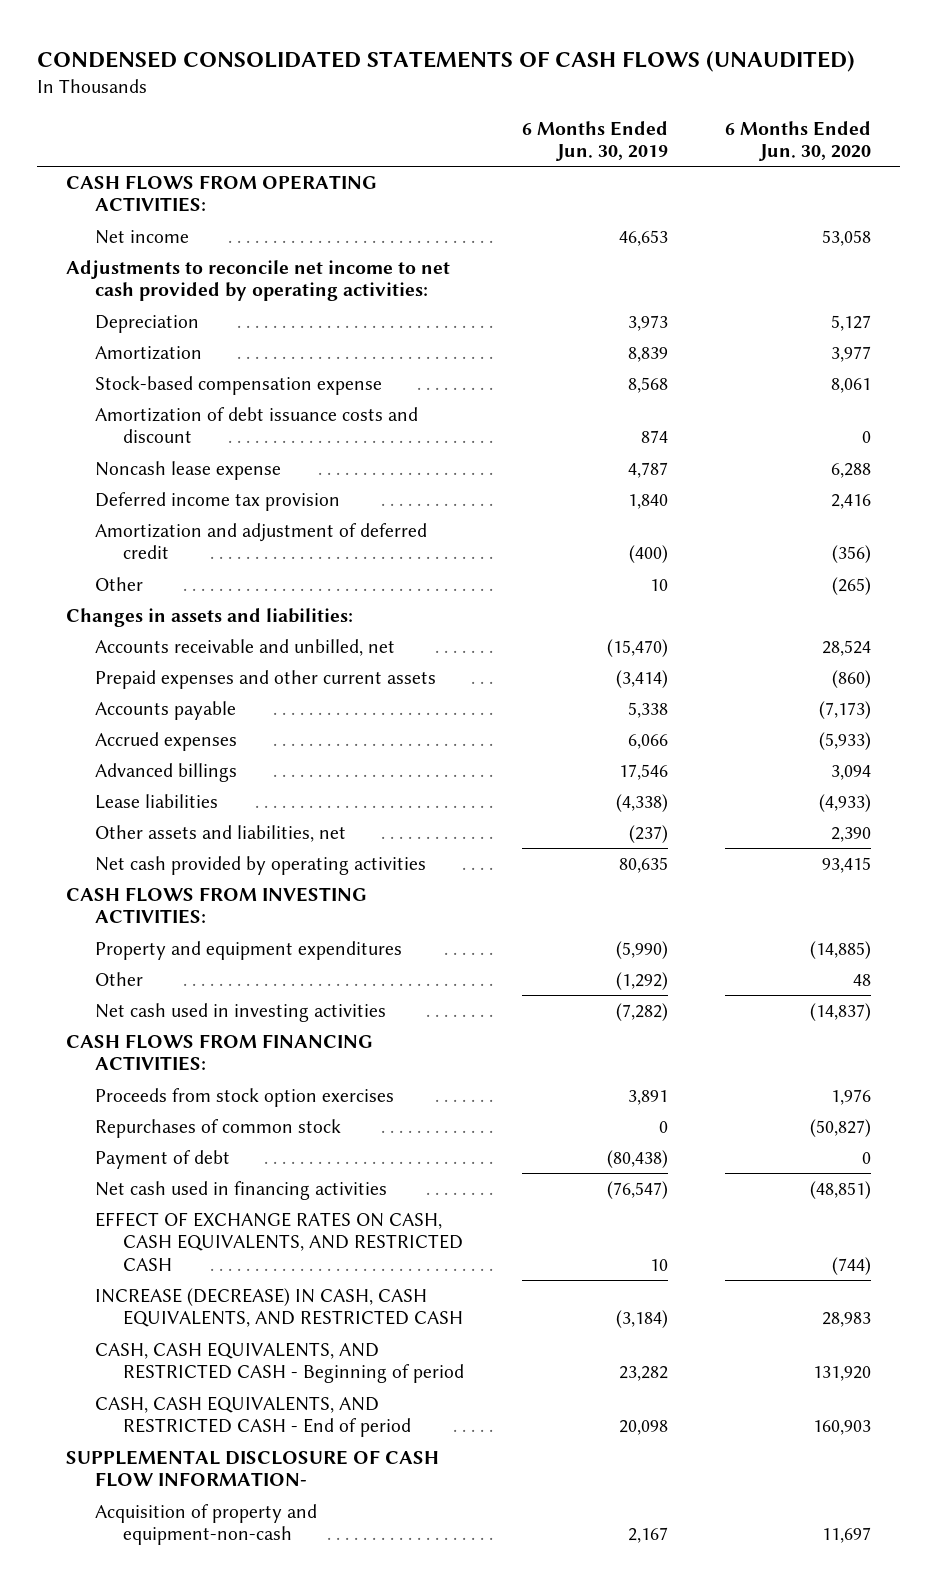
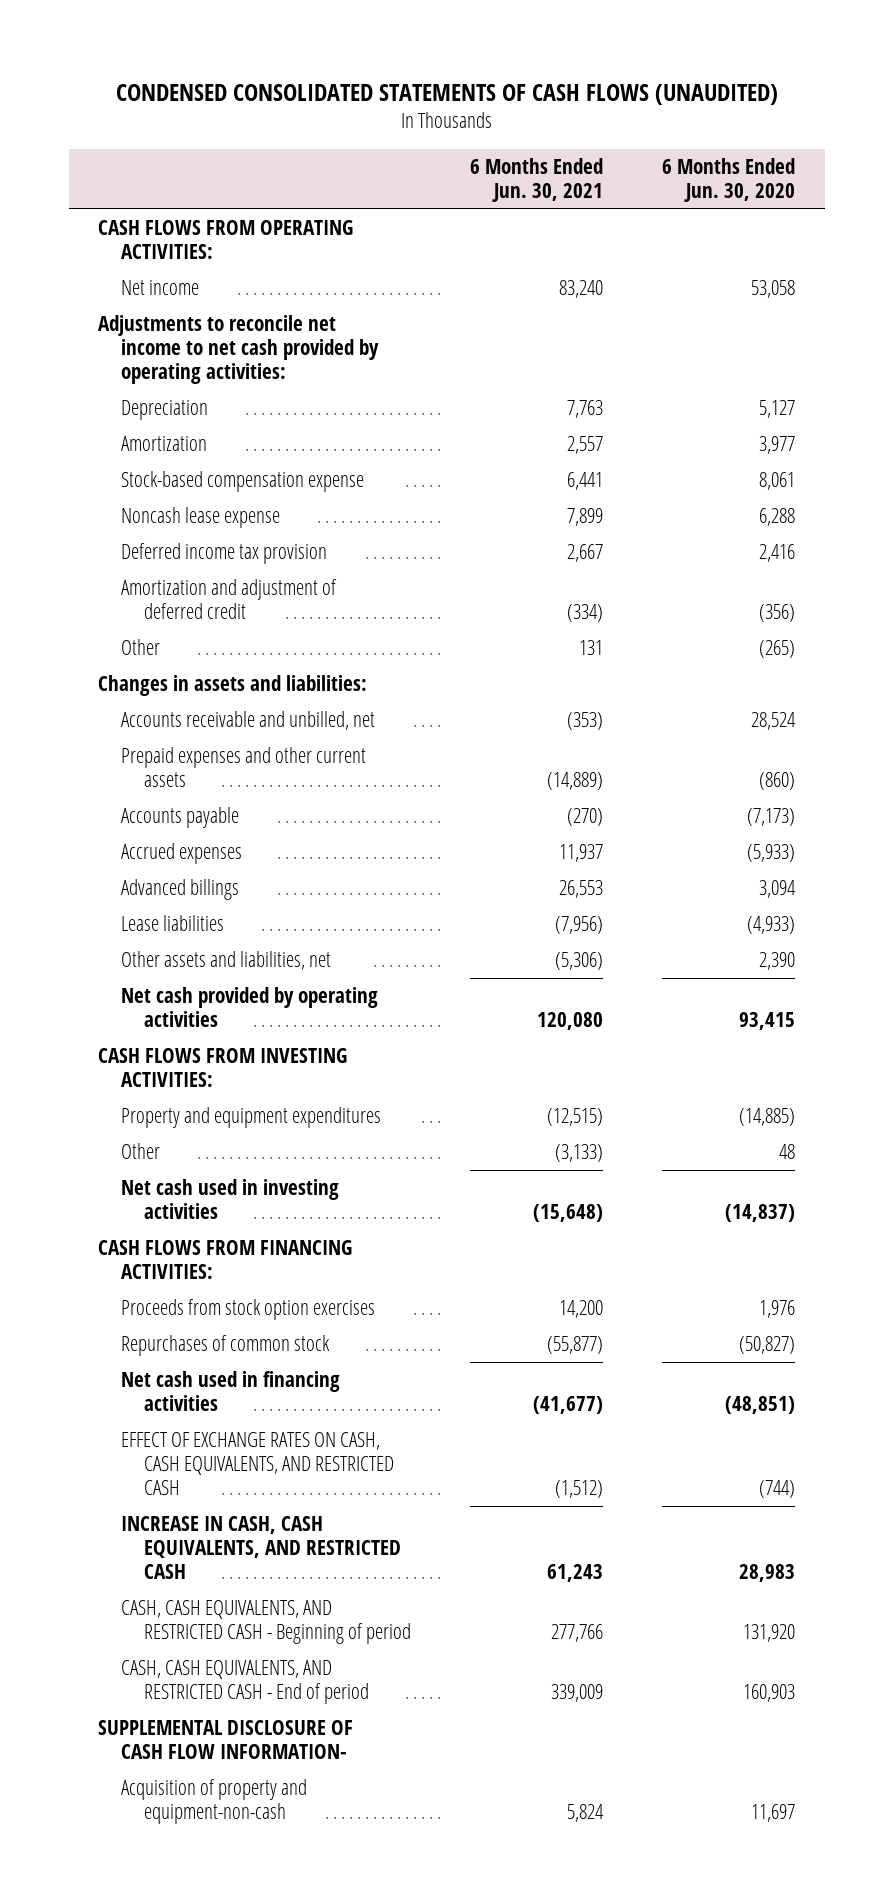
[521,120,668,162] 6 Months Ended Jun. 30, 2019 -> none
none -> [470,158,604,202] 6 Months Ended Jun. 30, 2021
[94,406,418,444] Amortization of debt issuance costs and discount -> none
[94,1149,230,1169] Payment of debt -> none
[94,1287,464,1328] INCREASE (DECREASE) IN CASH, CASH EQUIVALENTS, AND RESTRICTED CASH -> [121,1516,401,1579] INCREASE IN CASH, CASH EQUIVALENTS, AND RESTRICTED CASH

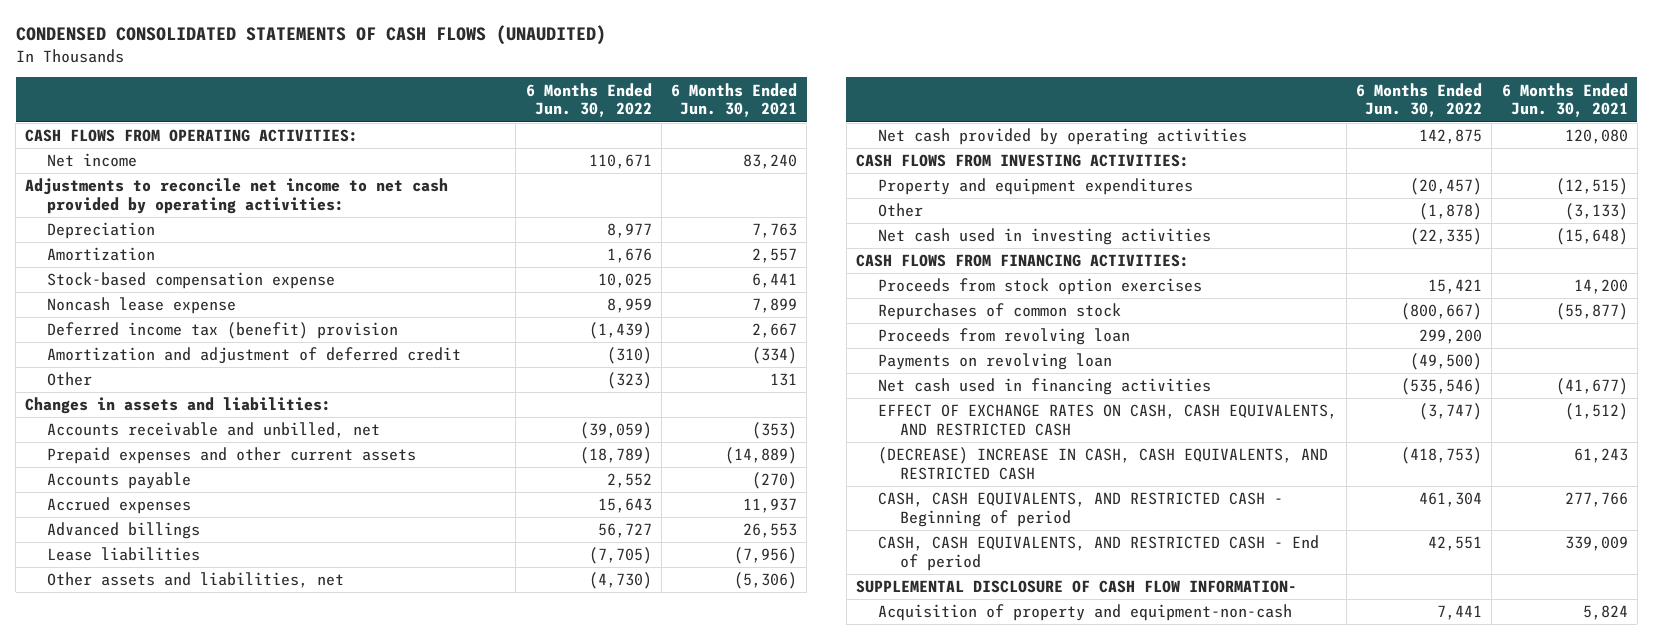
[662,158,796,202] 6 Months Ended Jun. 30, 2020 -> none
none -> [525,82,652,118] 6 Months Ended Jun. 30, 2022
[121,543,328,565] Deferred income tax provision -> [47,322,399,340] Deferred income tax (benefit) provision
none -> [877,328,1130,346] Proceeds from revolving loan
none -> [877,353,1112,371] Payments on revolving loan
[121,1516,401,1579] INCREASE IN CASH, CASH EQUIVALENTS, AND RESTRICTED CASH -> [877,447,1328,481] (DECREASE) INCREASE IN CASH, CASH EQUIVALENTS, AND RESTRICTED CASH

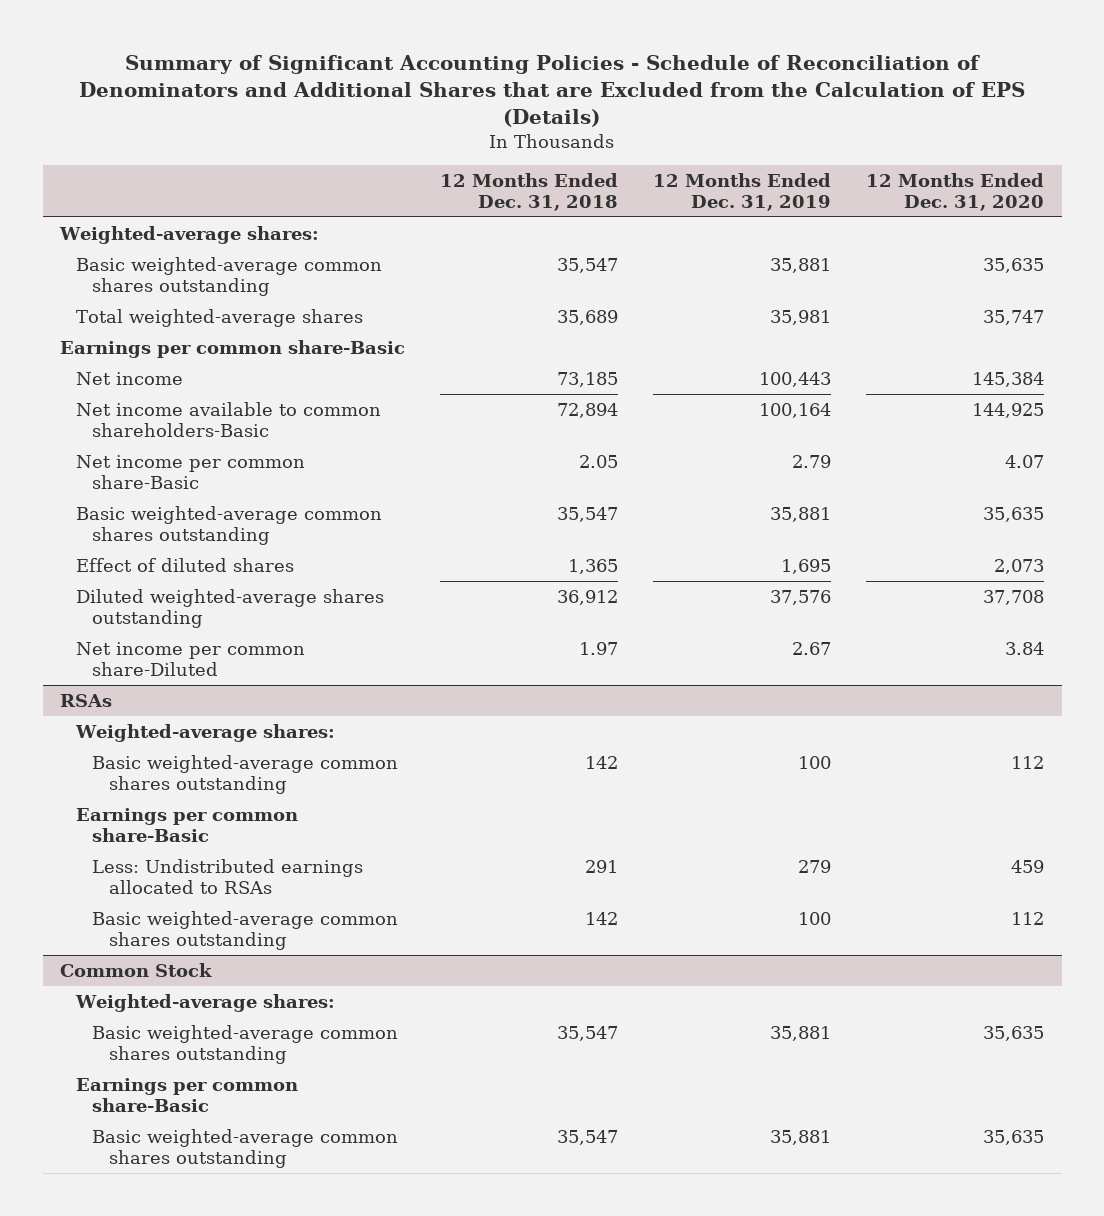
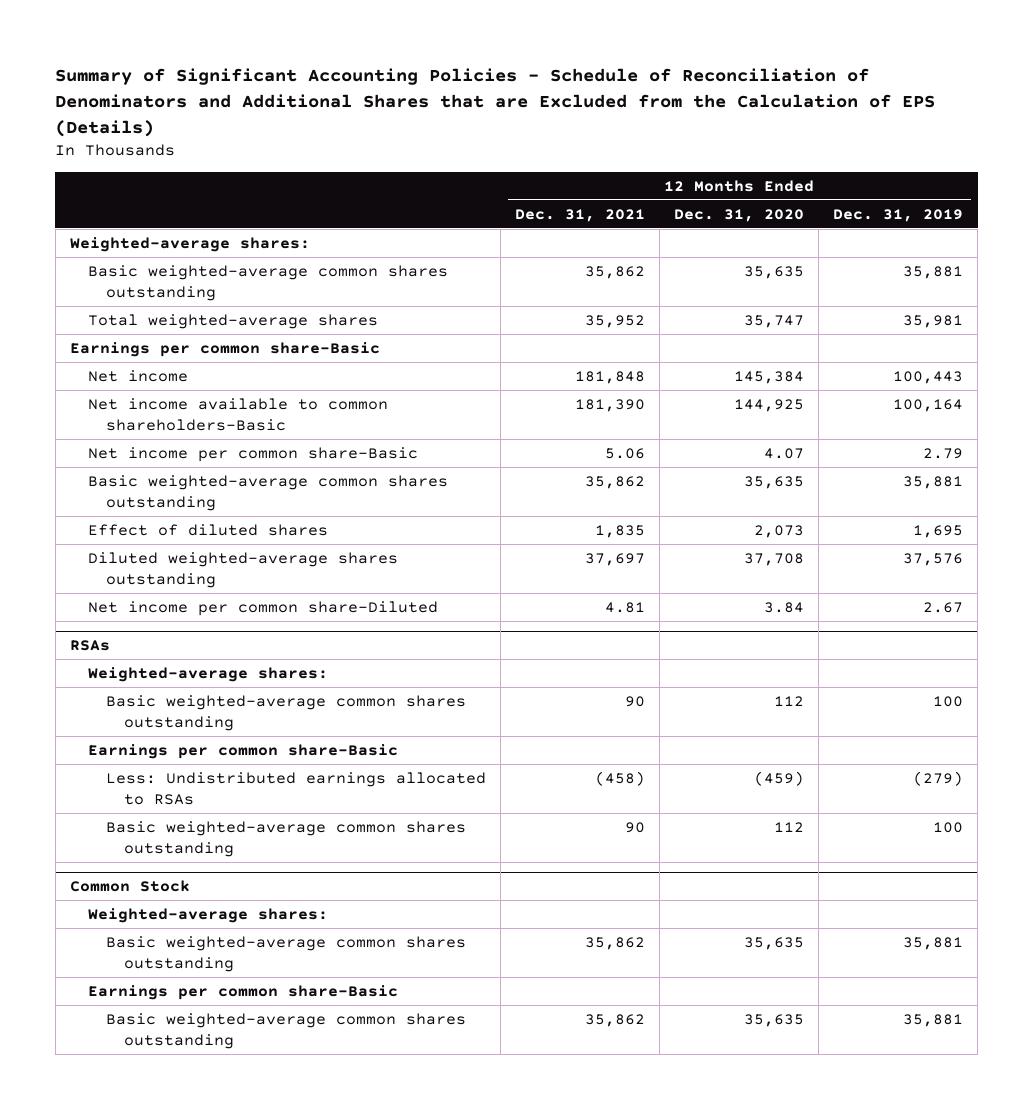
[440,173,619,211] 12 Months Ended Dec. 31, 2018 -> none
none -> [514,208,645,222] Dec. 31, 2021
[798,859,832,873] 279 -> [913,770,964,786] (279)
[1011,859,1045,873] 459 -> [754,770,805,786] (459)

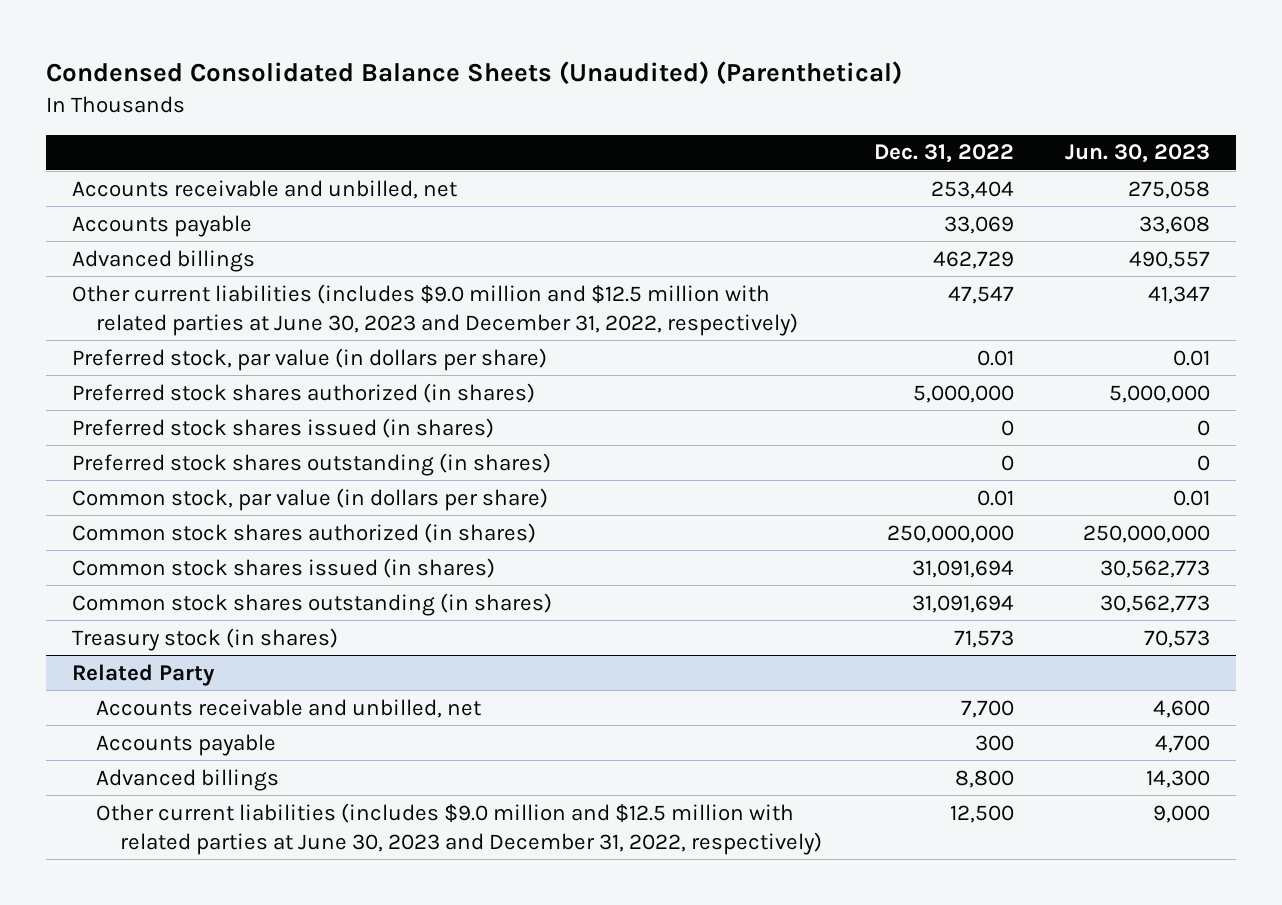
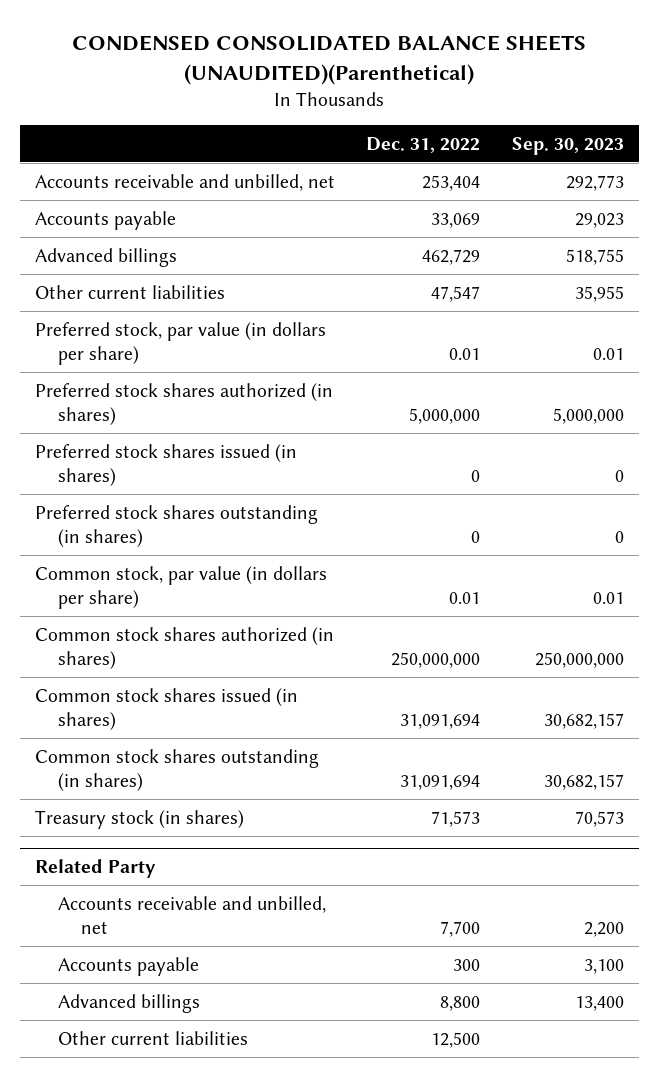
[45,61,902,86] Condensed Consolidated Balance Sheets (Unaudited) (Parenthetical) -> [72,34,587,85] CONDENSED CONSOLIDATED BALANCE SHEETS (UNAUDITED)(Parenthetical)
[1065,144,1211,164] Jun. 30, 2023 -> none
none -> [511,136,624,155] Sep. 30, 2023
[71,283,798,336] Other current liabilities (includes $9.0 million and $12.5 million with related parties at June 30, 2023 and December 31, 2022, respectively) -> [35,284,226,299] Other current liabilities
[95,802,822,855] Other current liabilities (includes $9.0 million and $12.5 million with related parties at June 30, 2023 and December 31, 2022, respectively) -> [58,1030,249,1045] Other current liabilities

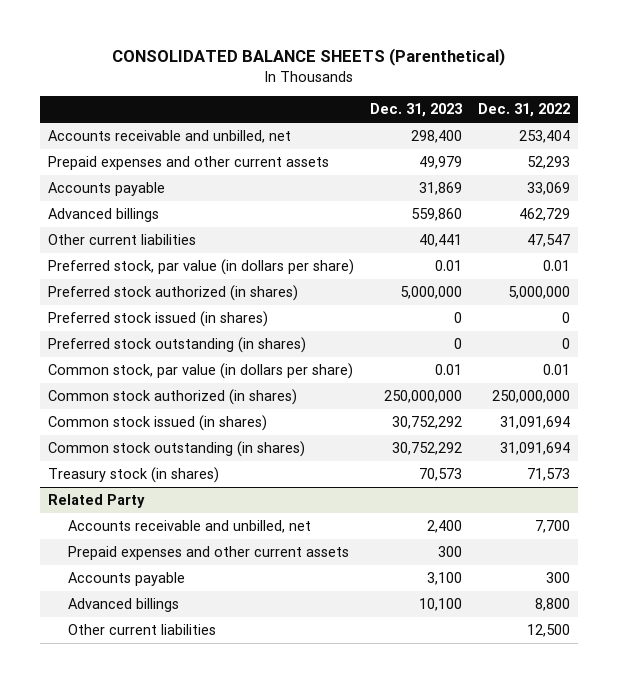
[72,34,587,85] CONDENSED CONSOLIDATED BALANCE SHEETS (UNAUDITED)(Parenthetical) -> [111,48,505,67] CONSOLIDATED BALANCE SHEETS (Parenthetical)
[511,136,624,155] Sep. 30, 2023 -> none
none -> [369,103,462,118] Dec. 31, 2023
none -> [47,156,329,171] Prepaid expenses and other current assets
[35,382,334,425] Preferred stock shares authorized (in shares) -> [47,285,298,302] Preferred stock authorized (in shares)
[35,443,298,486] Preferred stock shares issued (in shares) -> [47,311,268,328] Preferred stock issued (in shares)
[35,504,319,547] Preferred stock shares outstanding (in shares) -> [47,337,306,354] Preferred stock outstanding (in shares)
[35,626,335,669] Common stock shares authorized (in shares) -> [47,389,297,406] Common stock authorized (in shares)
[35,687,299,730] Common stock shares issued (in shares) -> [47,415,267,432] Common stock issued (in shares)
[35,748,320,791] Common stock shares outstanding (in shares) -> [47,441,305,458] Common stock outstanding (in shares)
none -> [68,546,350,561] Prepaid expenses and other current assets

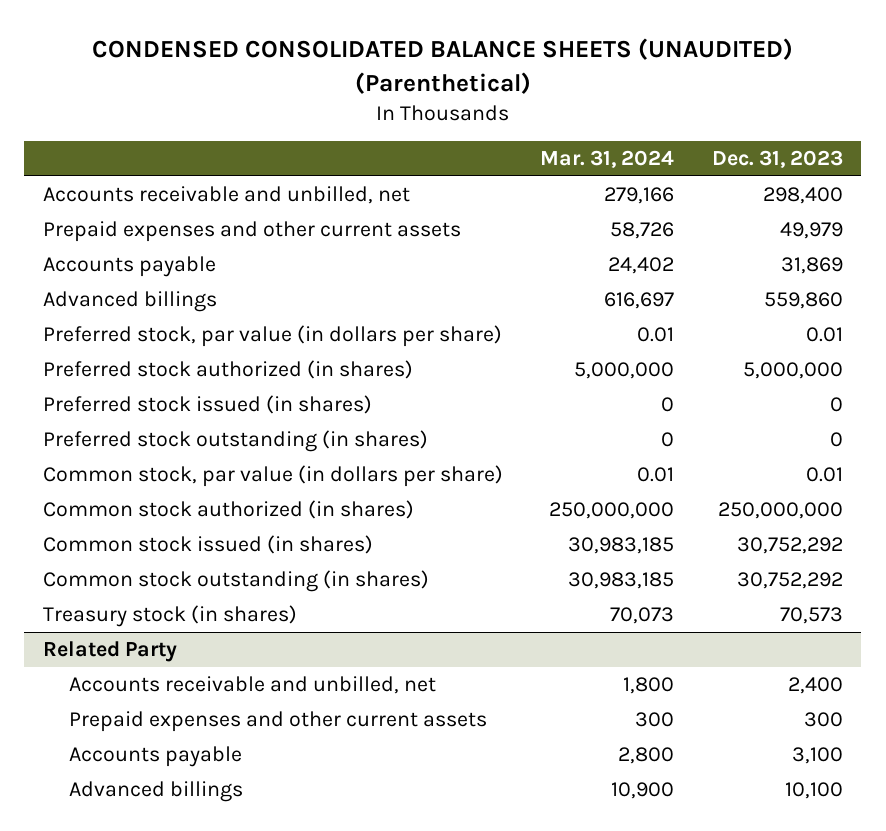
[111,48,505,67] CONSOLIDATED BALANCE SHEETS (Parenthetical) -> [91,38,793,94] CONDENSED CONSOLIDATED BALANCE SHEETS (UNAUDITED) (Parenthetical)
[477,103,570,118] Dec. 31, 2022 -> none
none -> [540,150,675,169] Mar. 31, 2024
[47,234,196,246] Other current liabilities -> none
[68,624,217,636] Other current liabilities -> none

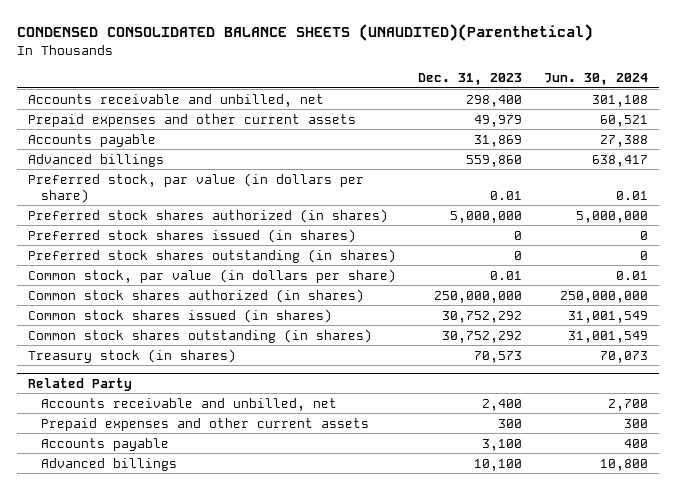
[91,38,793,94] CONDENSED CONSOLIDATED BALANCE SHEETS (UNAUDITED) (Parenthetical) -> [17,24,594,42] CONDENSED CONSOLIDATED BALANCE SHEETS (UNAUDITED)(Parenthetical)
[540,150,675,169] Mar. 31, 2024 -> none
none -> [544,73,649,86] Jun. 30, 2024
[42,360,413,380] Preferred stock authorized (in shares) -> [28,208,389,223] Preferred stock shares authorized (in shares)
[42,395,372,415] Preferred stock issued (in shares) -> [28,228,357,243] Preferred stock shares issued (in shares)
[42,430,428,453] Preferred stock outstanding (in shares) -> [28,248,397,263] Preferred stock shares outstanding (in shares)
[42,500,414,520] Common stock authorized (in shares) -> [28,288,365,303] Common stock shares authorized (in shares)
[42,535,373,555] Common stock issued (in shares) -> [28,308,333,323] Common stock shares issued (in shares)
[42,570,429,593] Common stock outstanding (in shares) -> [28,328,373,343] Common stock shares outstanding (in shares)

